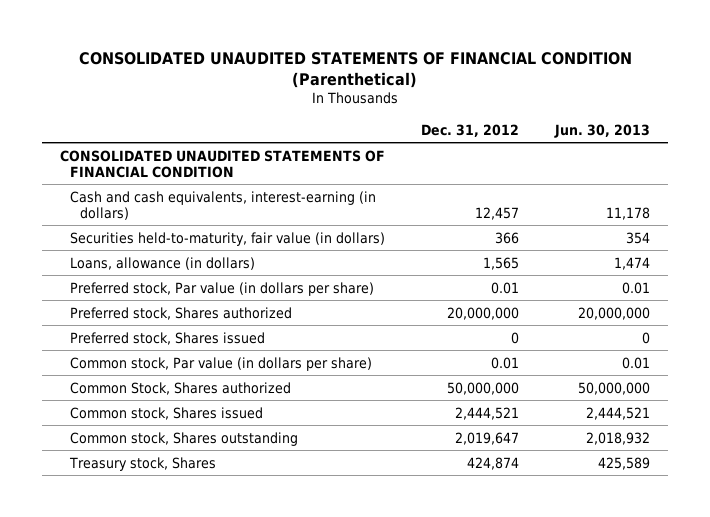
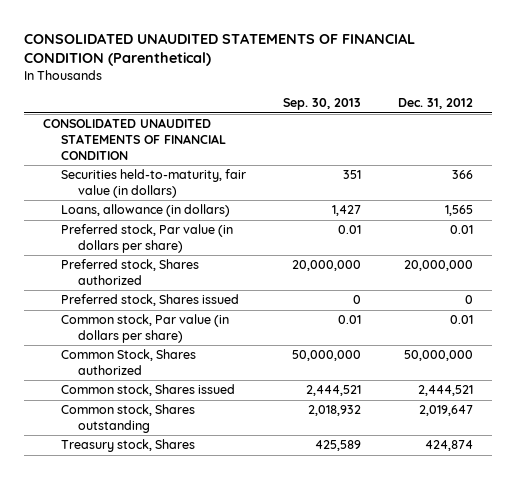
[553,123,650,138] Jun. 30, 2013 -> none
none -> [282,98,361,111] Sep. 30, 2013
[70,190,377,220] Cash and cash equivalents, interest-earning (in dollars) -> none

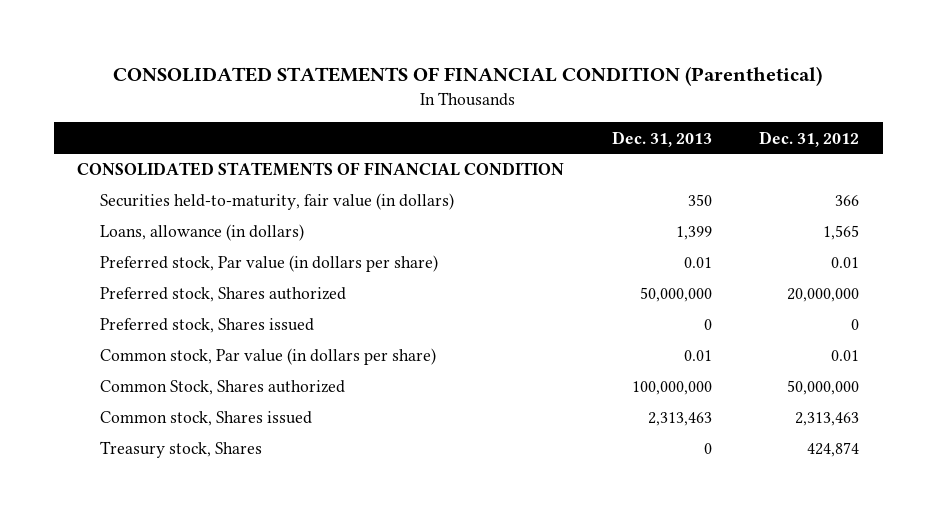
[24,32,416,67] CONSOLIDATED UNAUDITED STATEMENTS OF FINANCIAL CONDITION (Parenthetical) -> [113,65,823,86] CONSOLIDATED STATEMENTS OF FINANCIAL CONDITION (Parenthetical)
[282,98,361,111] Sep. 30, 2013 -> none
none -> [611,130,712,147] Dec. 31, 2013
[42,118,226,160] CONSOLIDATED UNAUDITED STATEMENTS OF FINANCIAL CONDITION -> [77,162,565,177] CONSOLIDATED STATEMENTS OF FINANCIAL CONDITION
[60,404,195,433] Common stock, Shares outstanding -> none
[418,385,474,397] 2,444,521 -> [794,412,859,427] 2,313,463

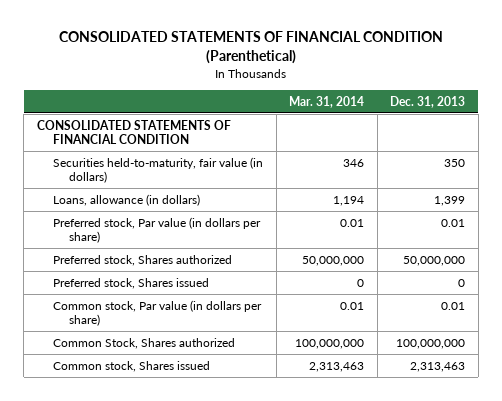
[758,130,859,147] Dec. 31, 2012 -> none
none -> [289,95,365,108] Mar. 31, 2014
[100,441,263,459] Treasury stock, Shares -> none

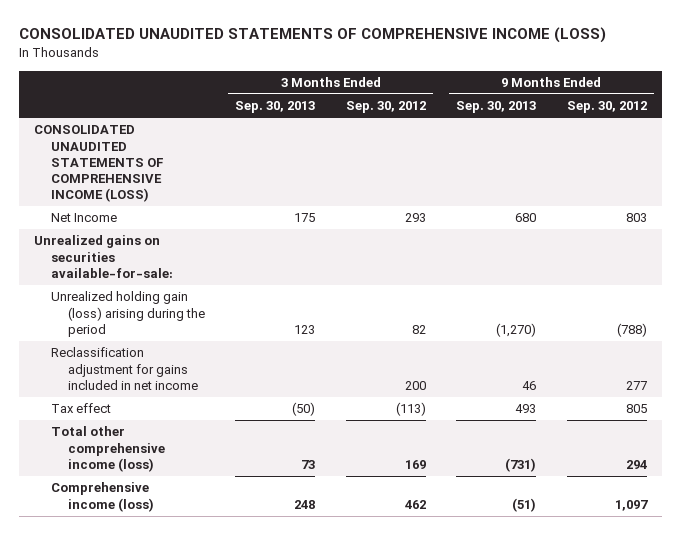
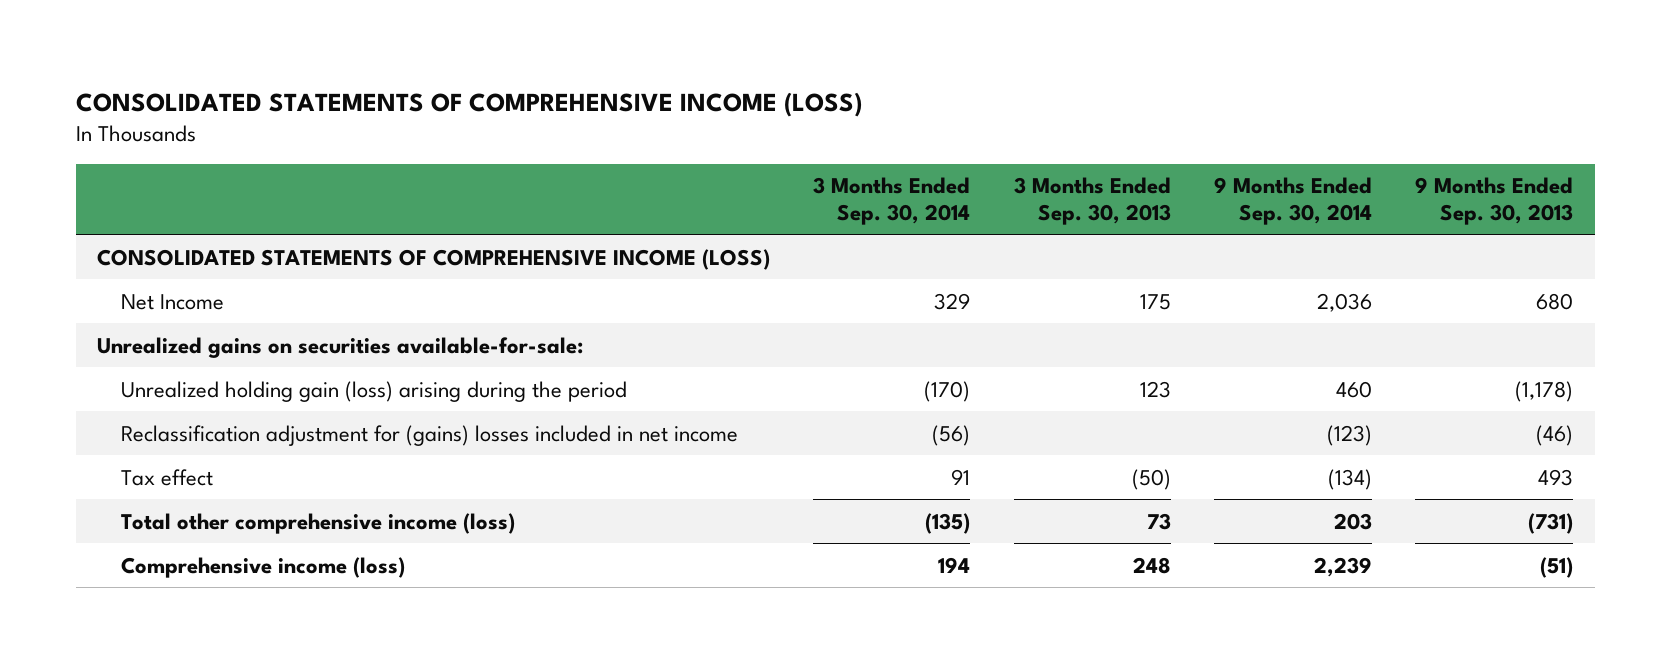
[18,27,606,44] CONSOLIDATED UNAUDITED STATEMENTS OF COMPREHENSIVE INCOME (LOSS) -> [75,91,862,117] CONSOLIDATED STATEMENTS OF COMPREHENSIVE INCOME (LOSS)
[345,101,426,114] Sep. 30, 2012 -> none
[566,101,647,114] Sep. 30, 2012 -> none
none -> [813,177,971,225] 3 Months Ended Sep. 30, 2014
none -> [1214,177,1373,225] 9 Months Ended Sep. 30, 2014
[34,125,164,202] CONSOLIDATED UNAUDITED STATEMENTS OF COMPREHENSIVE INCOME (LOSS) -> [97,248,771,270] CONSOLIDATED STATEMENTS OF COMPREHENSIVE INCOME (LOSS)
[496,322,537,337] (1,270) -> [1515,380,1574,402] (1,178)
[51,347,199,390] Reclassification adjustment for gains included in net income -> [120,424,738,446] Reclassification adjustment for (gains) losses included in net income
[522,380,537,390] 46 -> [1536,424,1574,446] (46)

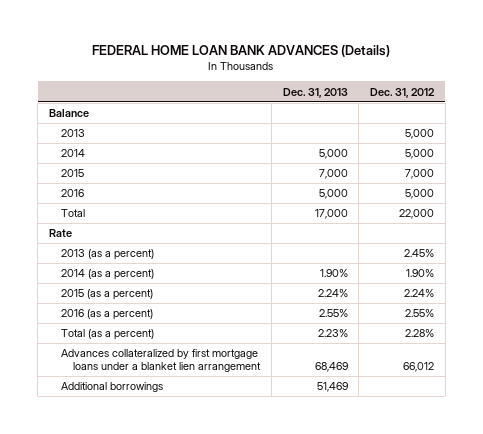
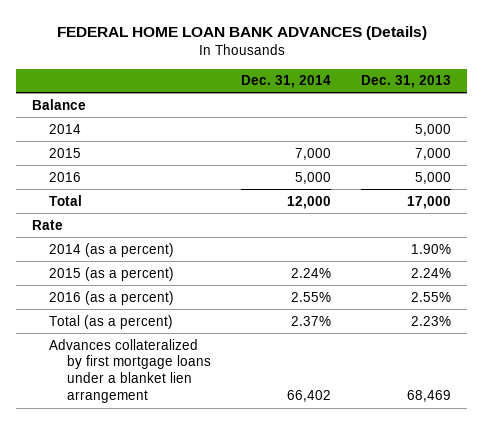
[369,87,435,98] Dec. 31, 2012 -> none
none -> [241,75,332,89] Dec. 31, 2014
[61,129,86,138] 2013 -> none
[61,249,155,261] 2013 (as a percent) -> none
[61,382,164,393] Additional borrowings -> none

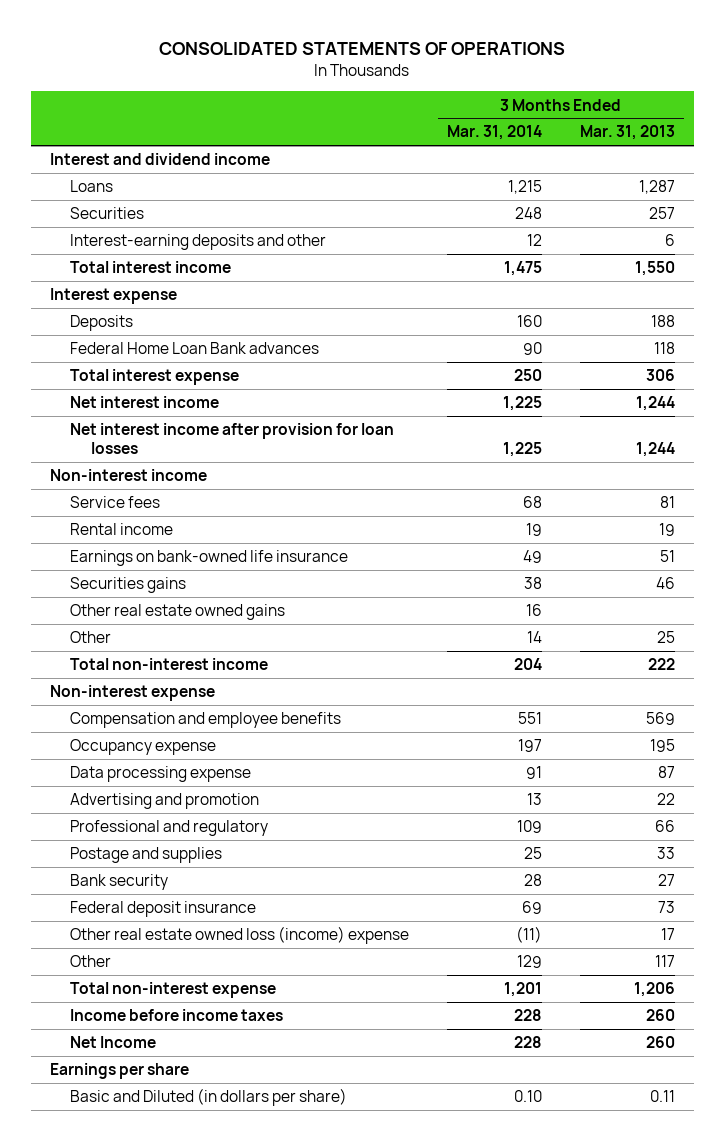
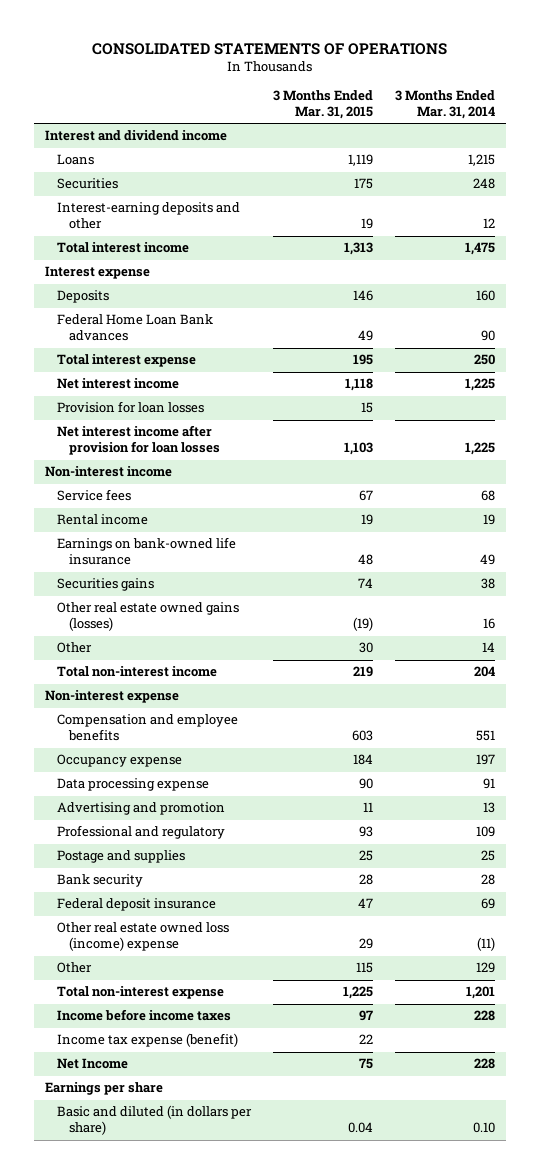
[579,125,675,141] Mar. 31, 2013 -> none
none -> [272,90,373,120] 3 Months Ended Mar. 31, 2015
none -> [56,401,204,414] Provision for loan losses
[70,604,286,621] Other real estate owned gains -> [56,602,239,632] Other real estate owned gains (losses)
none -> [56,1033,238,1048] Income tax expense (benefit)
[70,1088,348,1107] Basic and Diluted (in dollars per share) -> [56,1105,252,1136] Basic and diluted (in dollars per share)

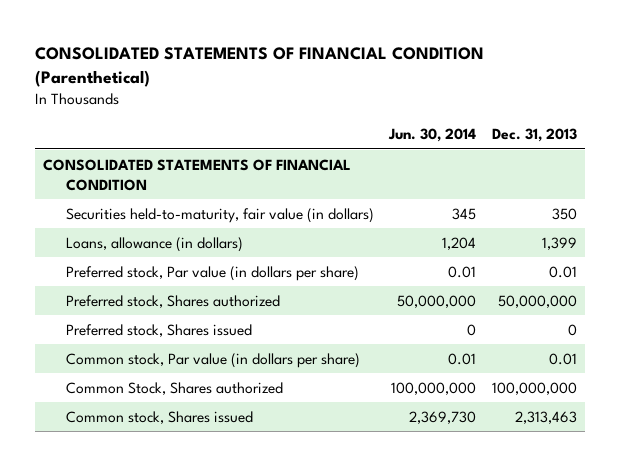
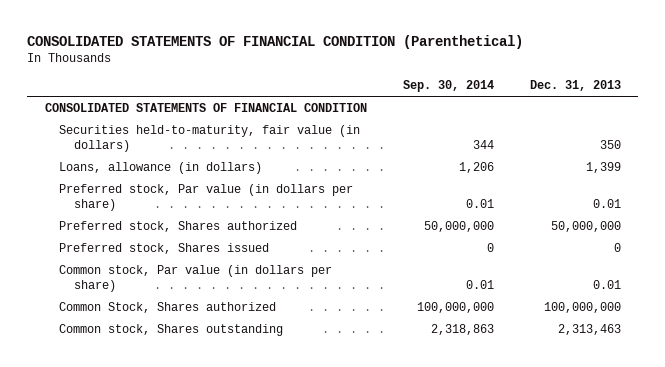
[388,127,477,142] Jun. 30, 2014 -> none
none -> [402,80,494,93] Sep. 30, 2014
[65,410,253,424] Common stock, Shares issued -> [59,324,284,337] Common stock, Shares outstanding

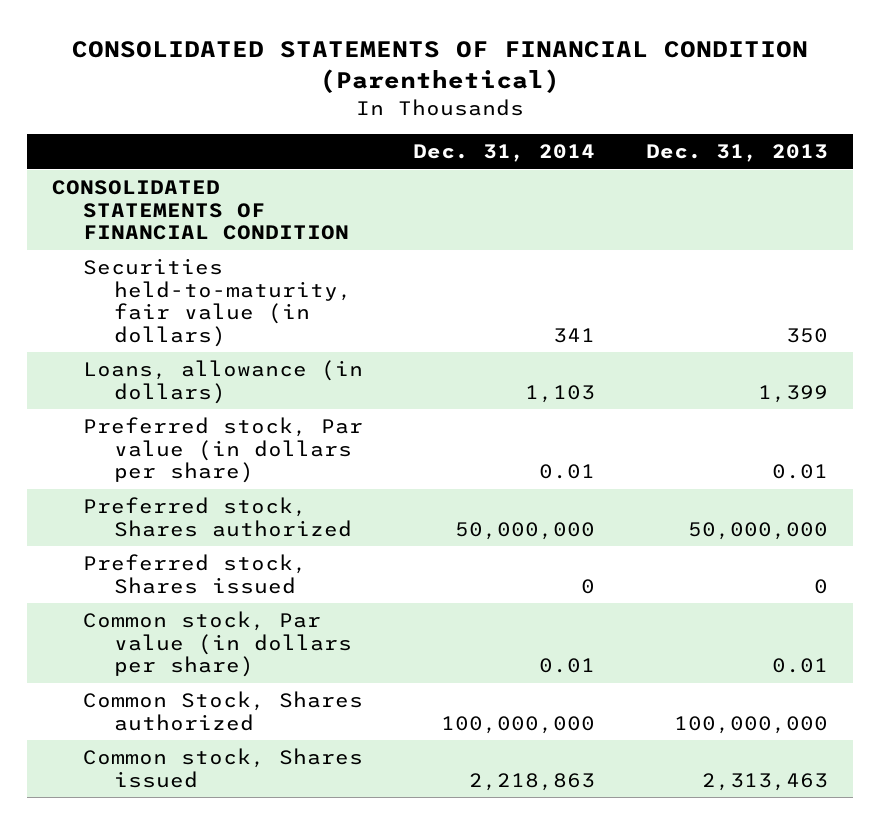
[402,80,494,93] Sep. 30, 2014 -> none
none -> [413,144,596,163] Dec. 31, 2014
[59,324,284,337] Common stock, Shares outstanding -> [83,748,364,788] Common stock, Shares issued

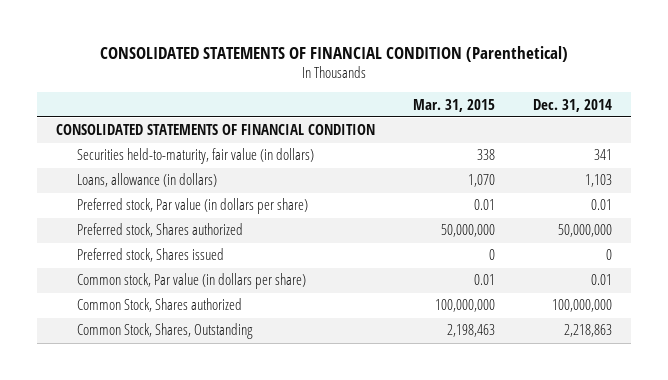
[645,144,828,163] Dec. 31, 2013 -> none
none -> [412,98,495,112] Mar. 31, 2015
[83,748,364,788] Common stock, Shares issued -> [76,323,253,340] Common Stock, Shares, Outstanding

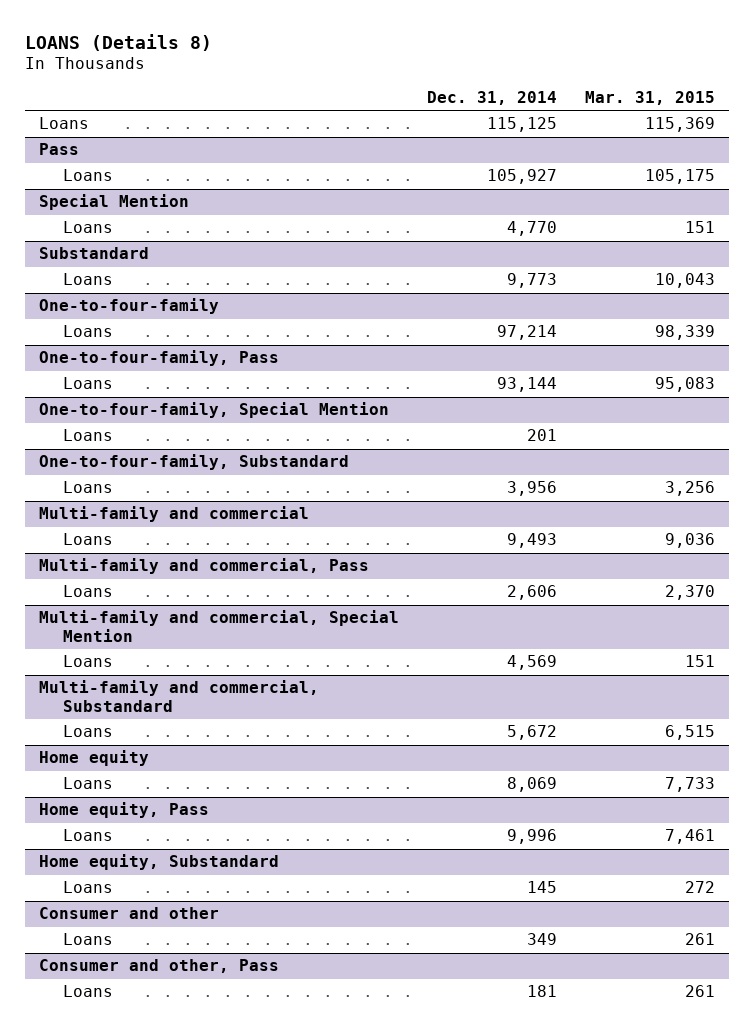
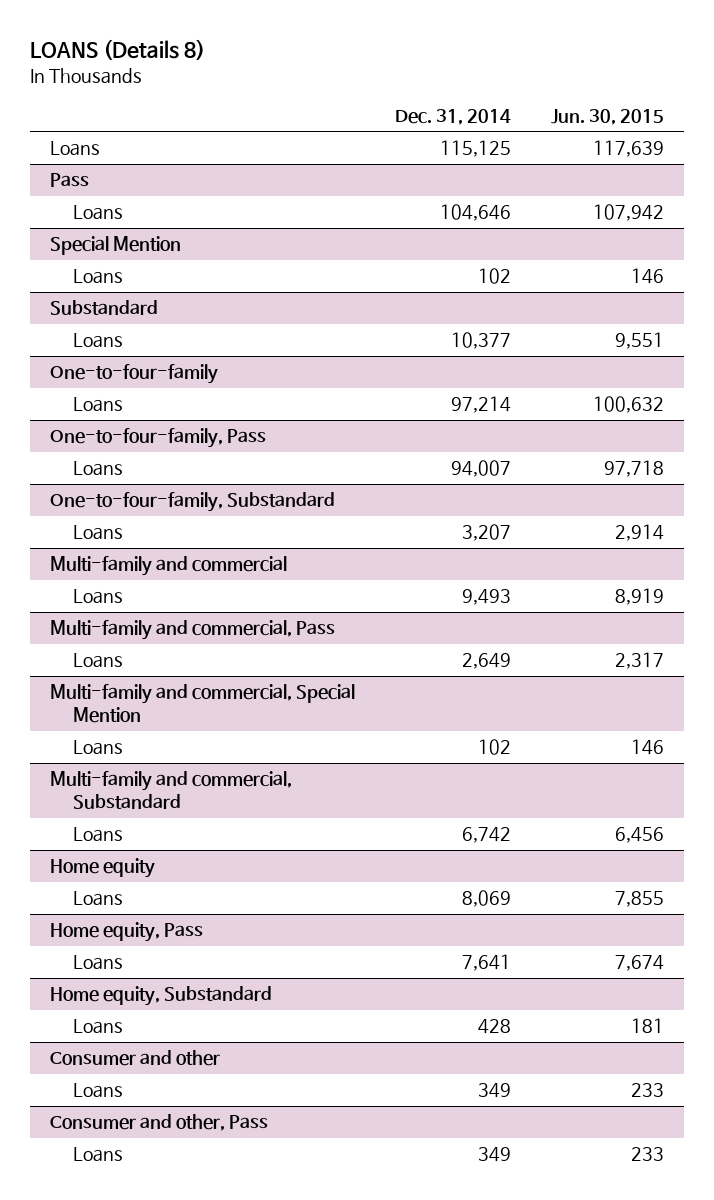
[585,91,716,106] Mar. 31, 2015 -> none
none -> [551,108,665,125] Jun. 30, 2015
[487,169,558,185] 105,927 -> [439,204,511,222] 104,646
[507,221,558,237] 4,770 -> [477,268,511,285] 102
[507,273,558,289] 9,773 -> [450,332,511,350] 10,377
[39,402,390,419] One-to-four-family, Special Mention -> none
[63,429,114,442] Loans -> none
[497,377,558,393] 93,144 -> [450,460,511,478] 94,007
[507,481,558,497] 3,956 -> [461,524,511,542] 3,207
[507,585,558,601] 2,606 -> [461,653,511,670] 2,649
[507,655,558,671] 4,569 -> [477,739,511,756] 102
[507,725,558,741] 5,672 -> [461,827,511,844] 6,742
[507,829,558,845] 9,996 -> [461,954,511,972] 7,641
[527,881,558,894] 145 -> [477,1019,511,1035] 428
[527,985,558,998] 181 -> [477,1147,511,1163] 349

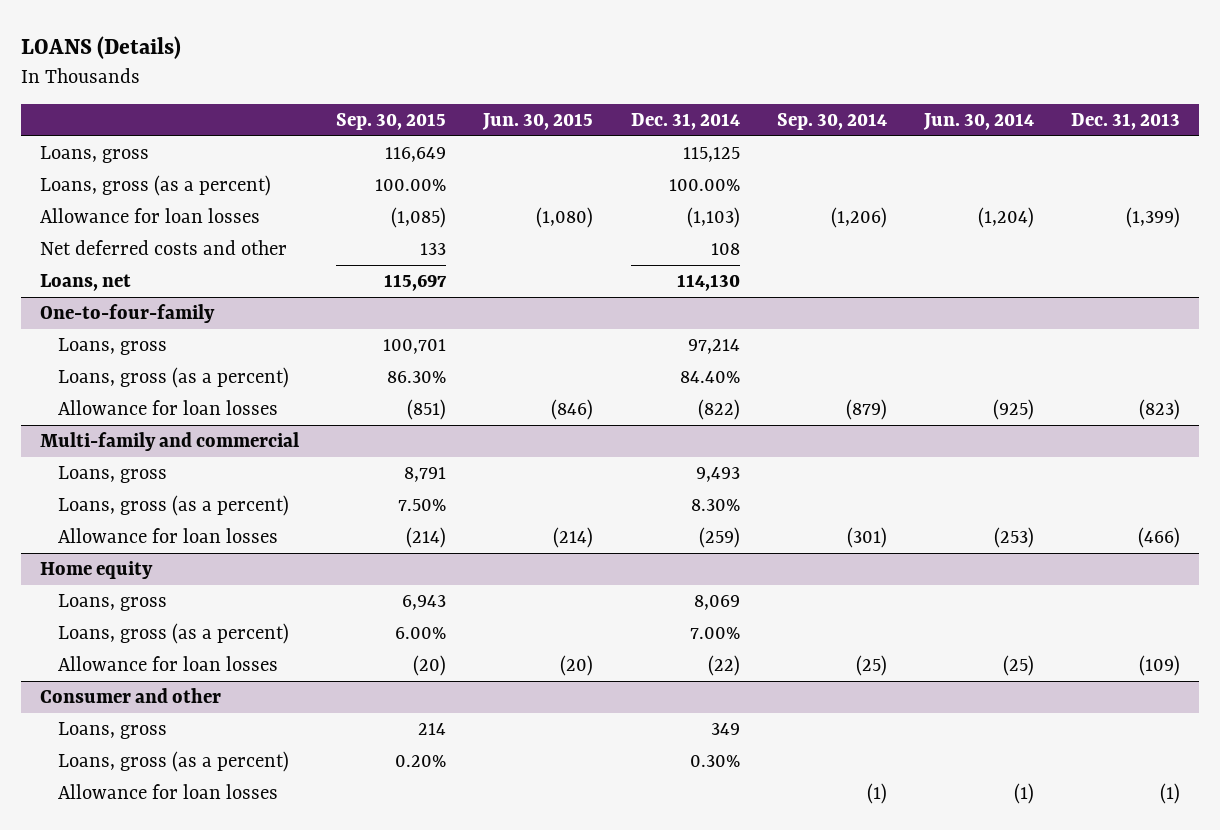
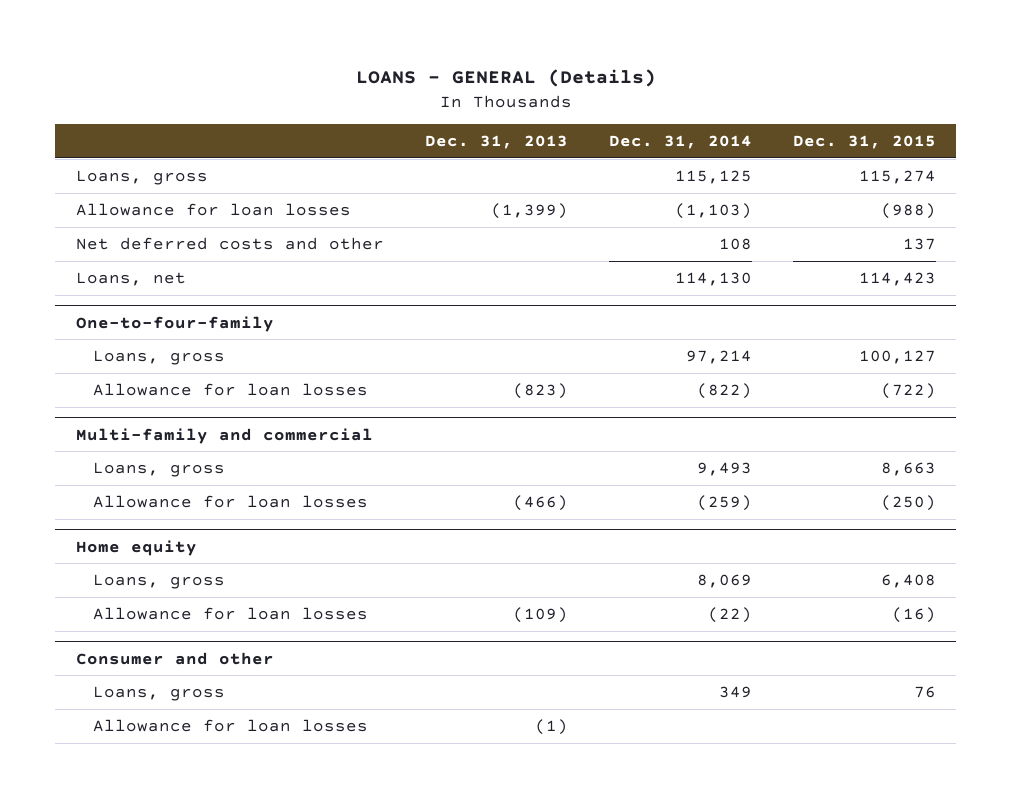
[20,35,181,59] LOANS (Details) -> [355,68,656,87] LOANS - GENERAL (Details)
[335,112,446,130] Sep. 30, 2015 -> none
[482,112,594,130] Jun. 30, 2015 -> none
[776,112,887,130] Sep. 30, 2014 -> none
[923,112,1035,130] Jun. 30, 2014 -> none
none -> [792,135,936,150] Dec. 31, 2015
[39,175,271,197] Loans, gross (as a percent) -> none
[57,367,289,389] Loans, gross (as a percent) -> none
[57,495,289,517] Loans, gross (as a percent) -> none
[57,623,289,645] Loans, gross (as a percent) -> none
[57,751,289,773] Loans, gross (as a percent) -> none

